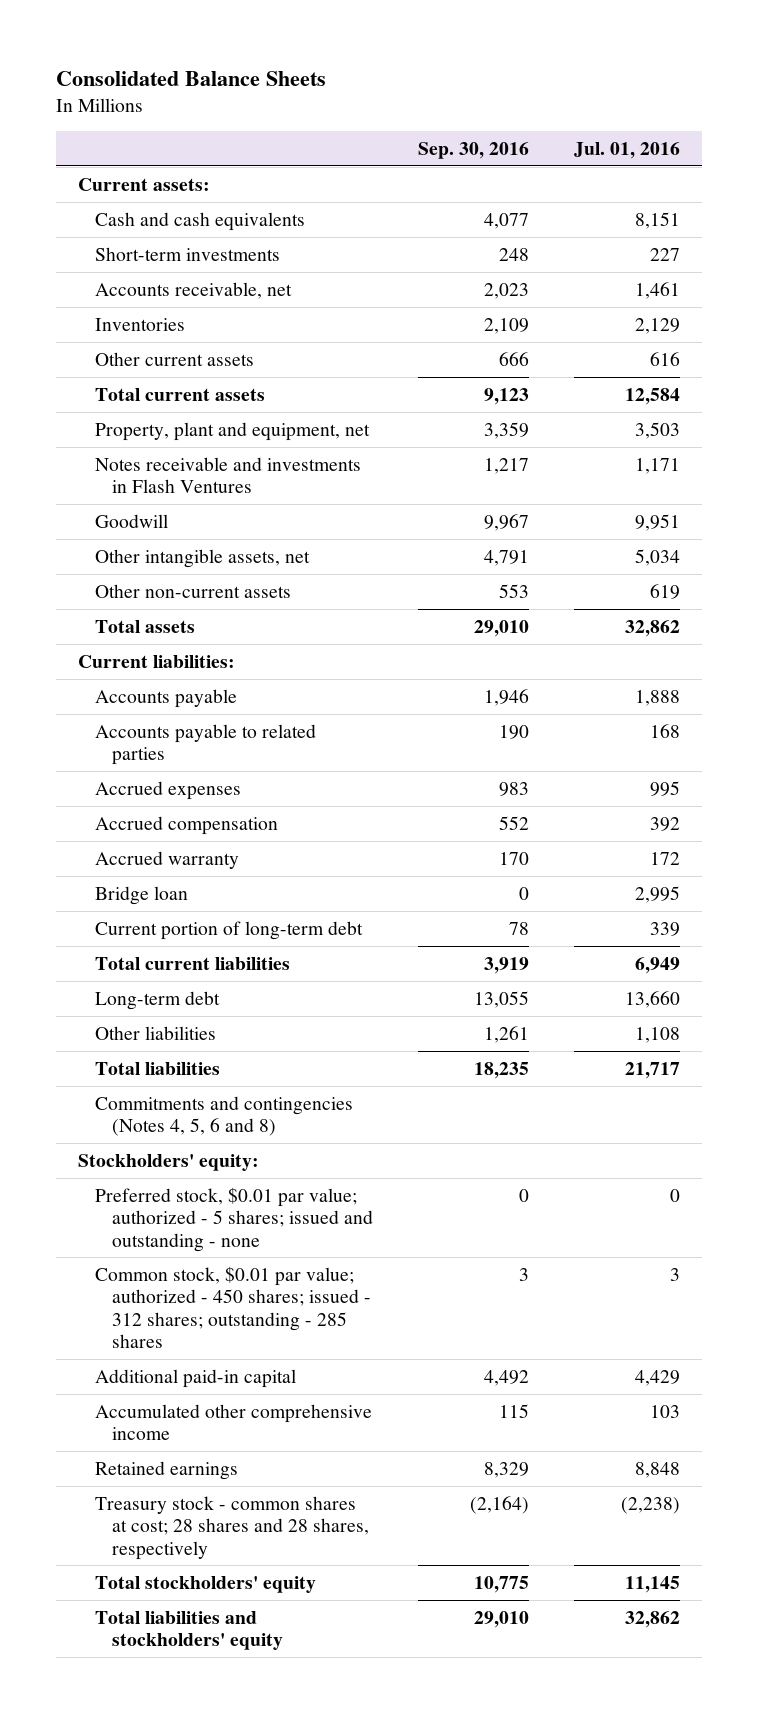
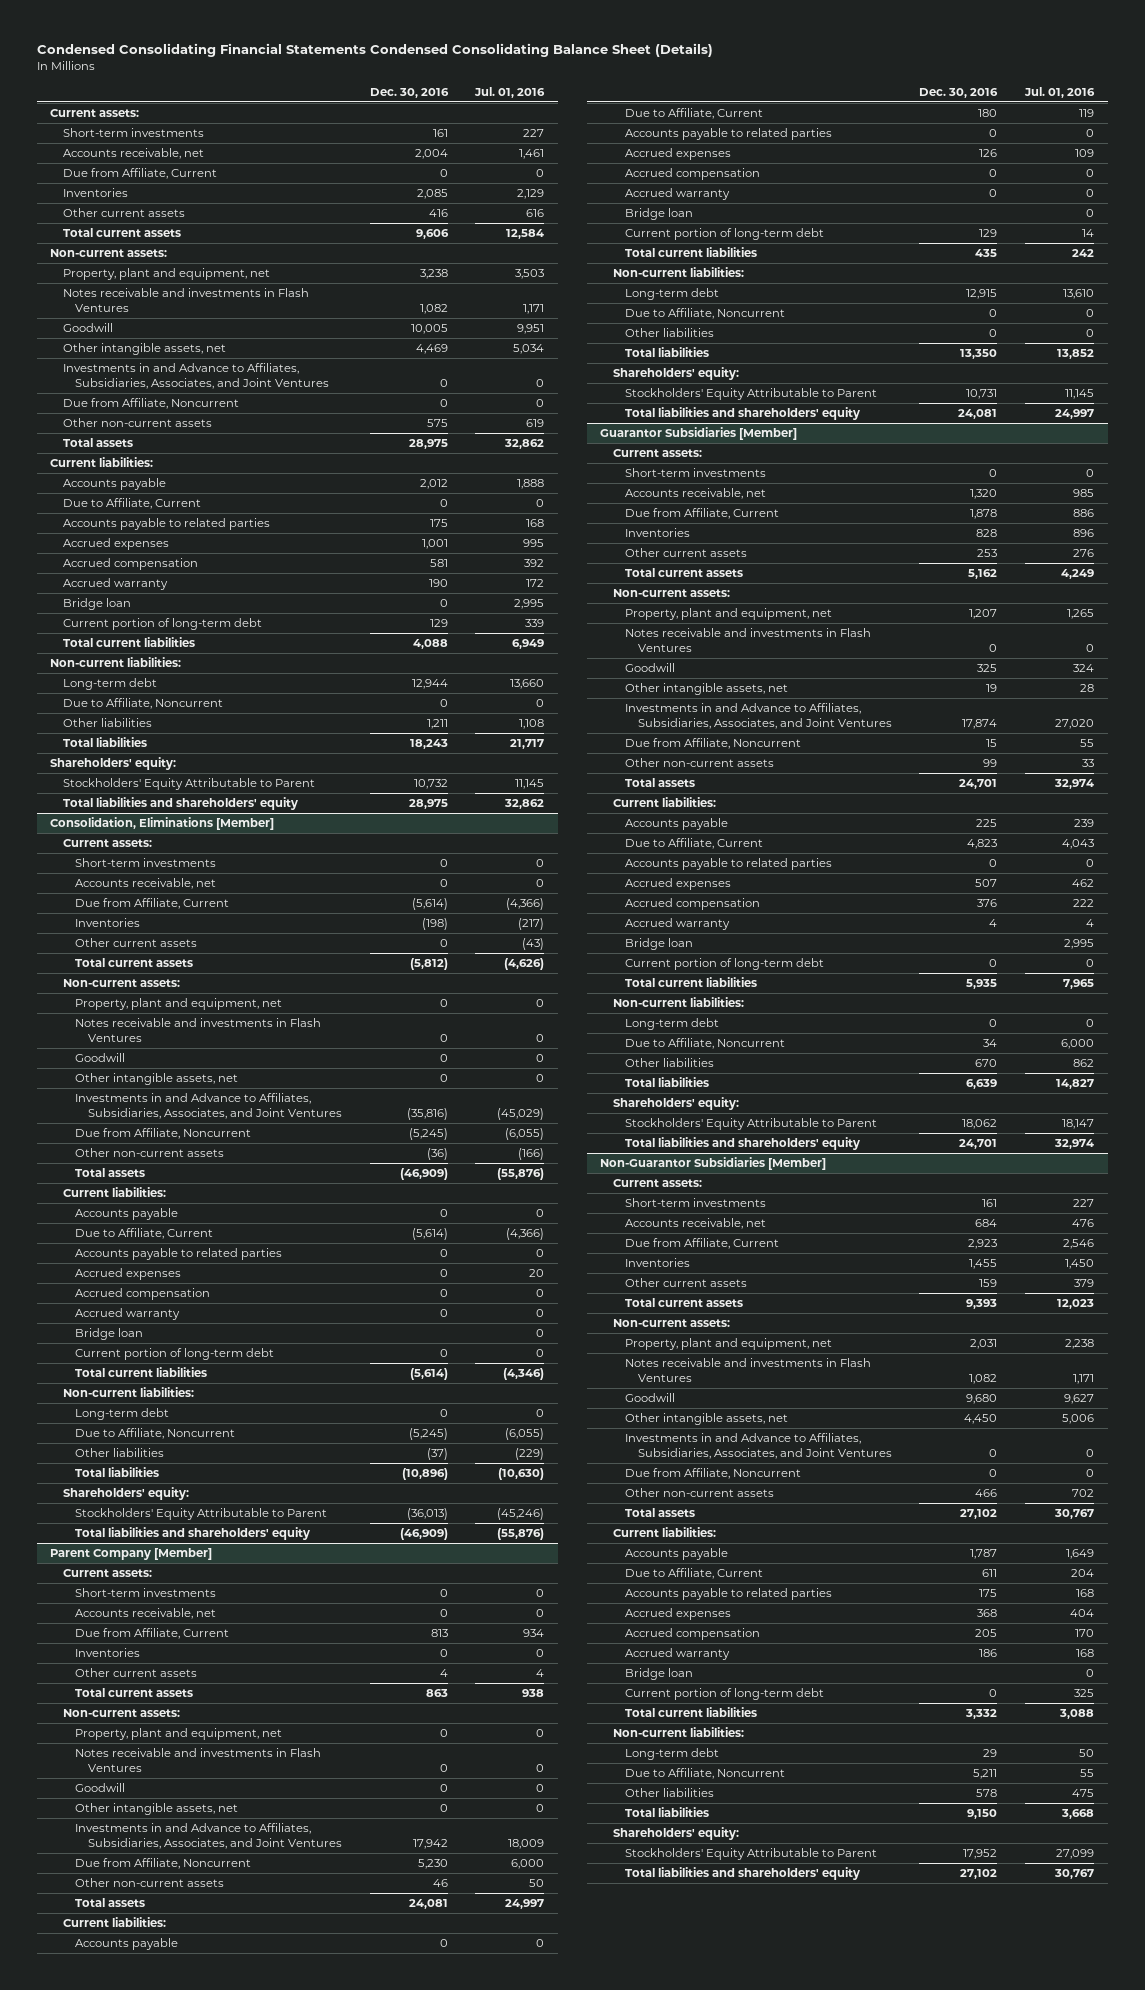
[55,70,326,86] Consolidated Balance Sheets -> [36,43,713,58] Condensed Consolidating Financial Statements Condensed Consolidating Balance Sheet (Details)
[417,141,529,159] Sep. 30, 2016 -> none
none -> [369,87,449,98] Dec. 30, 2016
[95,211,306,231] Cash and cash equivalents -> none
none -> [62,168,217,180] Due from Affiliate, Current
none -> [50,249,168,258] Non-current assets:
none -> [62,363,330,389] Investments in and Advance to Affiliates, Subsidiaries, Associates, and Joint Ventures
none -> [62,398,239,410] Due from Affiliate, Noncurrent
none -> [62,498,201,510] Due to Affiliate, Current
none -> [50,657,182,668] Non-current liabilities:
none -> [62,698,223,710] Due to Affiliate, Noncurrent
[95,1095,354,1137] Commitments and contingencies (Notes 4, 5, 6 and 8) -> none
[95,1186,374,1252] Preferred stock, $0.01 par value; authorized - 5 shares; issued and outstanding - none -> none
[95,1265,372,1348] Common stock, $0.01 par value; authorized - 450 shares; issued - 312 shares; outstanding - 285 shares -> none
[95,1368,297,1388] Additional paid-in capital -> none
[95,1403,373,1441] Accumulated other comprehensive income -> none
[95,1460,239,1480] Retained earnings -> none
[95,1495,370,1560] Treasury stock - common shares at cost; 28 shares and 28 shares, respectively -> none
[78,1153,260,1171] Stockholders' equity: -> [50,757,177,771] Shareholders' equity:
[95,1575,317,1593] Total stockholders' equity -> [62,778,315,791] Stockholders' Equity Attributable to Parent
[95,1610,284,1651] Total liabilities and stockholders' equity -> [62,797,298,811] Total liabilities and shareholders' equity
none -> [50,817,275,831] Consolidation, Eliminations [Member]
none -> [62,839,152,848] Current assets:
none -> [75,858,217,868] Short-term investments
none -> [75,878,217,890] Accounts receivable, net
none -> [75,898,230,910] Due from Affiliate, Current
none -> [75,918,141,928] Inventories
none -> [75,938,198,948] Other current assets
none -> [75,958,194,968] Total current assets
none -> [62,979,180,988] Non-current assets:
none -> [75,998,283,1011] Property, plant and equipment, net
none -> [75,1018,322,1042] Notes receivable and investments in Flash Ventures
none -> [75,1053,126,1063] Goodwill
none -> [75,1073,239,1086] Other intangible assets, net
none -> [75,1093,342,1119] Investments in and Advance to Affiliates, Subsidiaries, Associates, and Joint Ventures
none -> [75,1128,252,1140] Due from Affiliate, Noncurrent
none -> [75,1148,225,1158] Other non-current assets
none -> [75,1168,146,1178] Total assets
none -> [62,1187,166,1198] Current liabilities:
none -> [75,1208,179,1221] Accounts payable
none -> [75,1228,214,1240] Due to Affiliate, Current
none -> [75,1248,283,1261] Accounts payable to related parties
none -> [75,1268,182,1281] Accrued expenses
none -> [75,1288,211,1301] Accrued compensation
none -> [75,1308,181,1321] Accrued warranty
none -> [75,1328,144,1341] Bridge loan
none -> [75,1348,275,1361] Current portion of long-term debt
none -> [75,1367,208,1378] Total current liabilities
none -> [62,1387,194,1398] Non-current liabilities:
none -> [75,1408,170,1421] Long-term debt
none -> [75,1428,236,1440] Due to Affiliate, Noncurrent
none -> [75,1448,165,1458] Other liabilities
none -> [75,1467,160,1478] Total liabilities
none -> [62,1487,189,1501] Shareholders' equity:
none -> [75,1508,328,1521] Stockholders' Equity Attributable to Parent
none -> [75,1527,311,1541] Total liabilities and shareholders' equity
none -> [50,1548,213,1561] Parent Company [Member]
none -> [62,1569,152,1578] Current assets:
none -> [75,1588,217,1598] Short-term investments
none -> [75,1608,217,1620] Accounts receivable, net
none -> [75,1628,230,1640] Due from Affiliate, Current
none -> [75,1648,141,1658] Inventories
none -> [75,1668,198,1678] Other current assets
none -> [75,1688,194,1698] Total current assets
none -> [62,1709,180,1718] Non-current assets:
none -> [75,1728,283,1741] Property, plant and equipment, net
none -> [75,1748,322,1772] Notes receivable and investments in Flash Ventures
none -> [75,1783,126,1793] Goodwill
none -> [75,1803,239,1816] Other intangible assets, net
none -> [75,1823,342,1849] Investments in and Advance to Affiliates, Subsidiaries, Associates, and Joint Ventures
none -> [75,1858,252,1870] Due from Affiliate, Noncurrent
none -> [75,1878,225,1888] Other non-current assets
none -> [75,1898,146,1908] Total assets
none -> [62,1917,166,1928] Current liabilities:
none -> [75,1938,179,1951] Accounts payable
none -> [625,108,764,120] Due to Affiliate, Current
none -> [625,128,833,141] Accounts payable to related parties
none -> [625,148,732,161] Accrued expenses
none -> [625,168,761,181] Accrued compensation
none -> [625,188,731,201] Accrued warranty
none -> [625,208,694,221] Bridge loan
none -> [625,228,825,241] Current portion of long-term debt
none -> [625,247,758,258] Total current liabilities
none -> [612,267,744,278] Non-current liabilities:
none -> [625,288,720,301] Long-term debt
none -> [625,308,786,320] Due to Affiliate, Noncurrent
none -> [625,328,715,338] Other liabilities
none -> [625,347,710,358] Total liabilities
none -> [612,367,739,381] Shareholders' equity:
none -> [625,388,878,401] Stockholders' Equity Attributable to Parent
none -> [625,407,861,421] Total liabilities and shareholders' equity
none -> [600,427,798,441] Guarantor Subsidiaries [Member]
none -> [612,449,702,458] Current assets:
none -> [625,468,767,478] Short-term investments
none -> [625,488,767,500] Accounts receivable, net
none -> [625,508,780,520] Due from Affiliate, Current
none -> [625,528,691,538] Inventories
none -> [625,548,748,558] Other current assets
none -> [625,568,744,578] Total current assets
none -> [612,589,730,598] Non-current assets:
none -> [625,608,833,621] Property, plant and equipment, net
none -> [625,628,872,652] Notes receivable and investments in Flash Ventures
none -> [625,663,676,673] Goodwill
none -> [625,683,789,696] Other intangible assets, net
none -> [625,703,892,729] Investments in and Advance to Affiliates, Subsidiaries, Associates, and Joint Ventures
none -> [625,738,802,750] Due from Affiliate, Noncurrent
none -> [625,758,775,768] Other non-current assets
none -> [625,778,696,788] Total assets
none -> [612,797,716,808] Current liabilities:
none -> [625,818,729,831] Accounts payable
none -> [625,838,764,850] Due to Affiliate, Current
none -> [625,858,833,871] Accounts payable to related parties
none -> [625,878,732,891] Accrued expenses
none -> [625,898,761,911] Accrued compensation
none -> [625,918,731,931] Accrued warranty
none -> [625,938,694,951] Bridge loan
none -> [625,958,825,971] Current portion of long-term debt
none -> [625,977,758,988] Total current liabilities
none -> [612,997,744,1008] Non-current liabilities:
none -> [625,1018,720,1031] Long-term debt
none -> [625,1038,786,1050] Due to Affiliate, Noncurrent
none -> [625,1058,715,1068] Other liabilities
none -> [625,1077,710,1088] Total liabilities
none -> [612,1097,739,1111] Shareholders' equity:
none -> [625,1118,878,1131] Stockholders' Equity Attributable to Parent
none -> [625,1137,861,1151] Total liabilities and shareholders' equity
none -> [600,1157,827,1171] Non-Guarantor Subsidiaries [Member]
none -> [612,1179,702,1188] Current assets:
none -> [625,1198,767,1208] Short-term investments
none -> [625,1218,767,1230] Accounts receivable, net
none -> [625,1238,780,1250] Due from Affiliate, Current
none -> [625,1258,691,1268] Inventories
none -> [625,1278,748,1288] Other current assets
none -> [625,1298,744,1308] Total current assets
none -> [612,1319,730,1328] Non-current assets:
none -> [625,1338,833,1351] Property, plant and equipment, net
none -> [625,1358,872,1382] Notes receivable and investments in Flash Ventures
none -> [625,1393,676,1403] Goodwill
none -> [625,1413,789,1426] Other intangible assets, net
none -> [625,1433,892,1459] Investments in and Advance to Affiliates, Subsidiaries, Associates, and Joint Ventures
none -> [625,1468,802,1480] Due from Affiliate, Noncurrent
none -> [625,1488,775,1498] Other non-current assets
none -> [625,1508,696,1518] Total assets
none -> [612,1527,716,1538] Current liabilities:
none -> [625,1548,729,1561] Accounts payable
none -> [625,1568,764,1580] Due to Affiliate, Current
none -> [625,1588,833,1601] Accounts payable to related parties
none -> [625,1608,732,1621] Accrued expenses
none -> [625,1628,761,1641] Accrued compensation
none -> [625,1648,731,1661] Accrued warranty
none -> [625,1668,694,1681] Bridge loan
none -> [625,1688,825,1701] Current portion of long-term debt
none -> [625,1707,758,1718] Total current liabilities
none -> [612,1727,744,1738] Non-current liabilities:
none -> [625,1748,720,1761] Long-term debt
none -> [625,1768,786,1780] Due to Affiliate, Noncurrent
none -> [625,1788,715,1798] Other liabilities
none -> [625,1807,710,1818] Total liabilities
none -> [612,1827,739,1841] Shareholders' equity:
none -> [625,1848,878,1861] Stockholders' Equity Attributable to Parent
none -> [625,1867,861,1881] Total liabilities and shareholders' equity

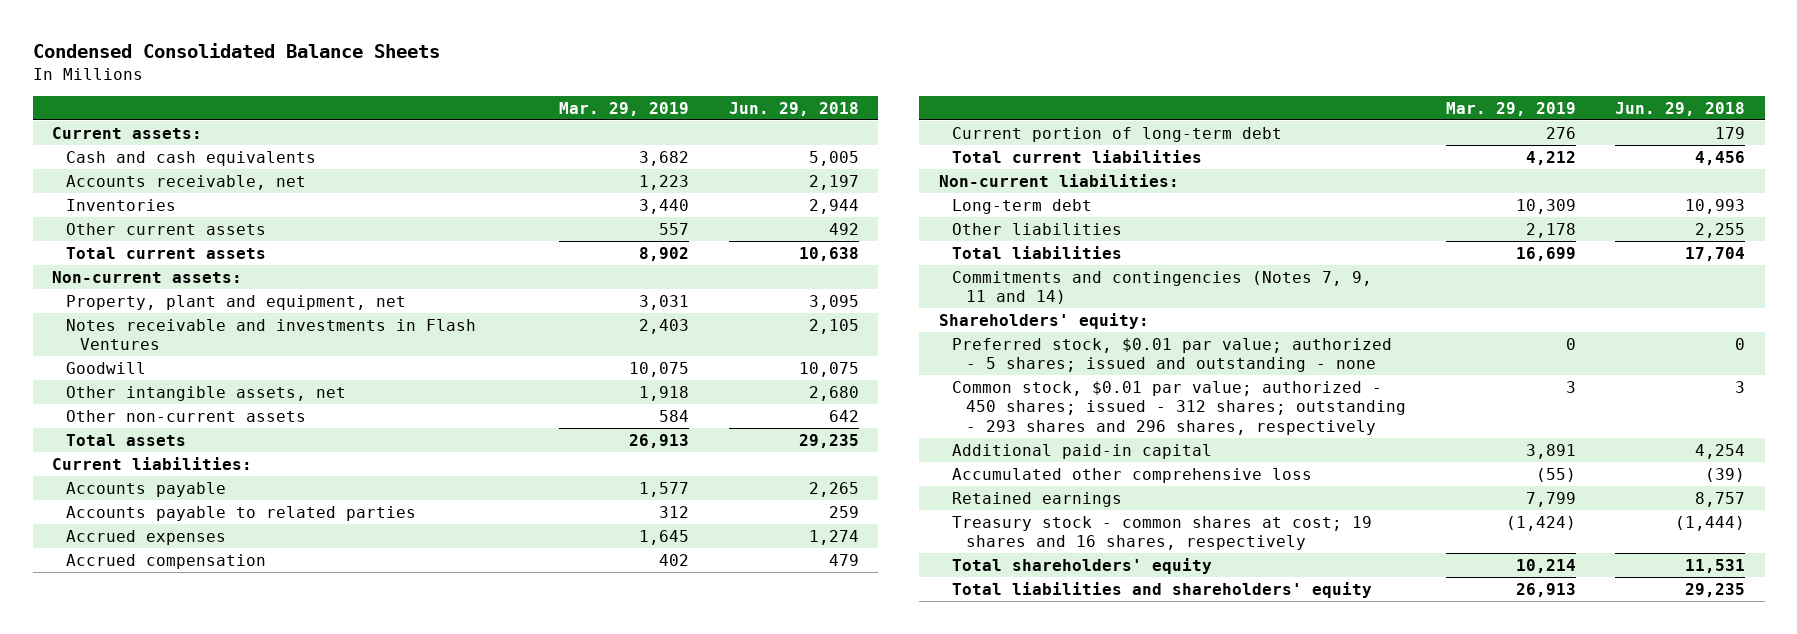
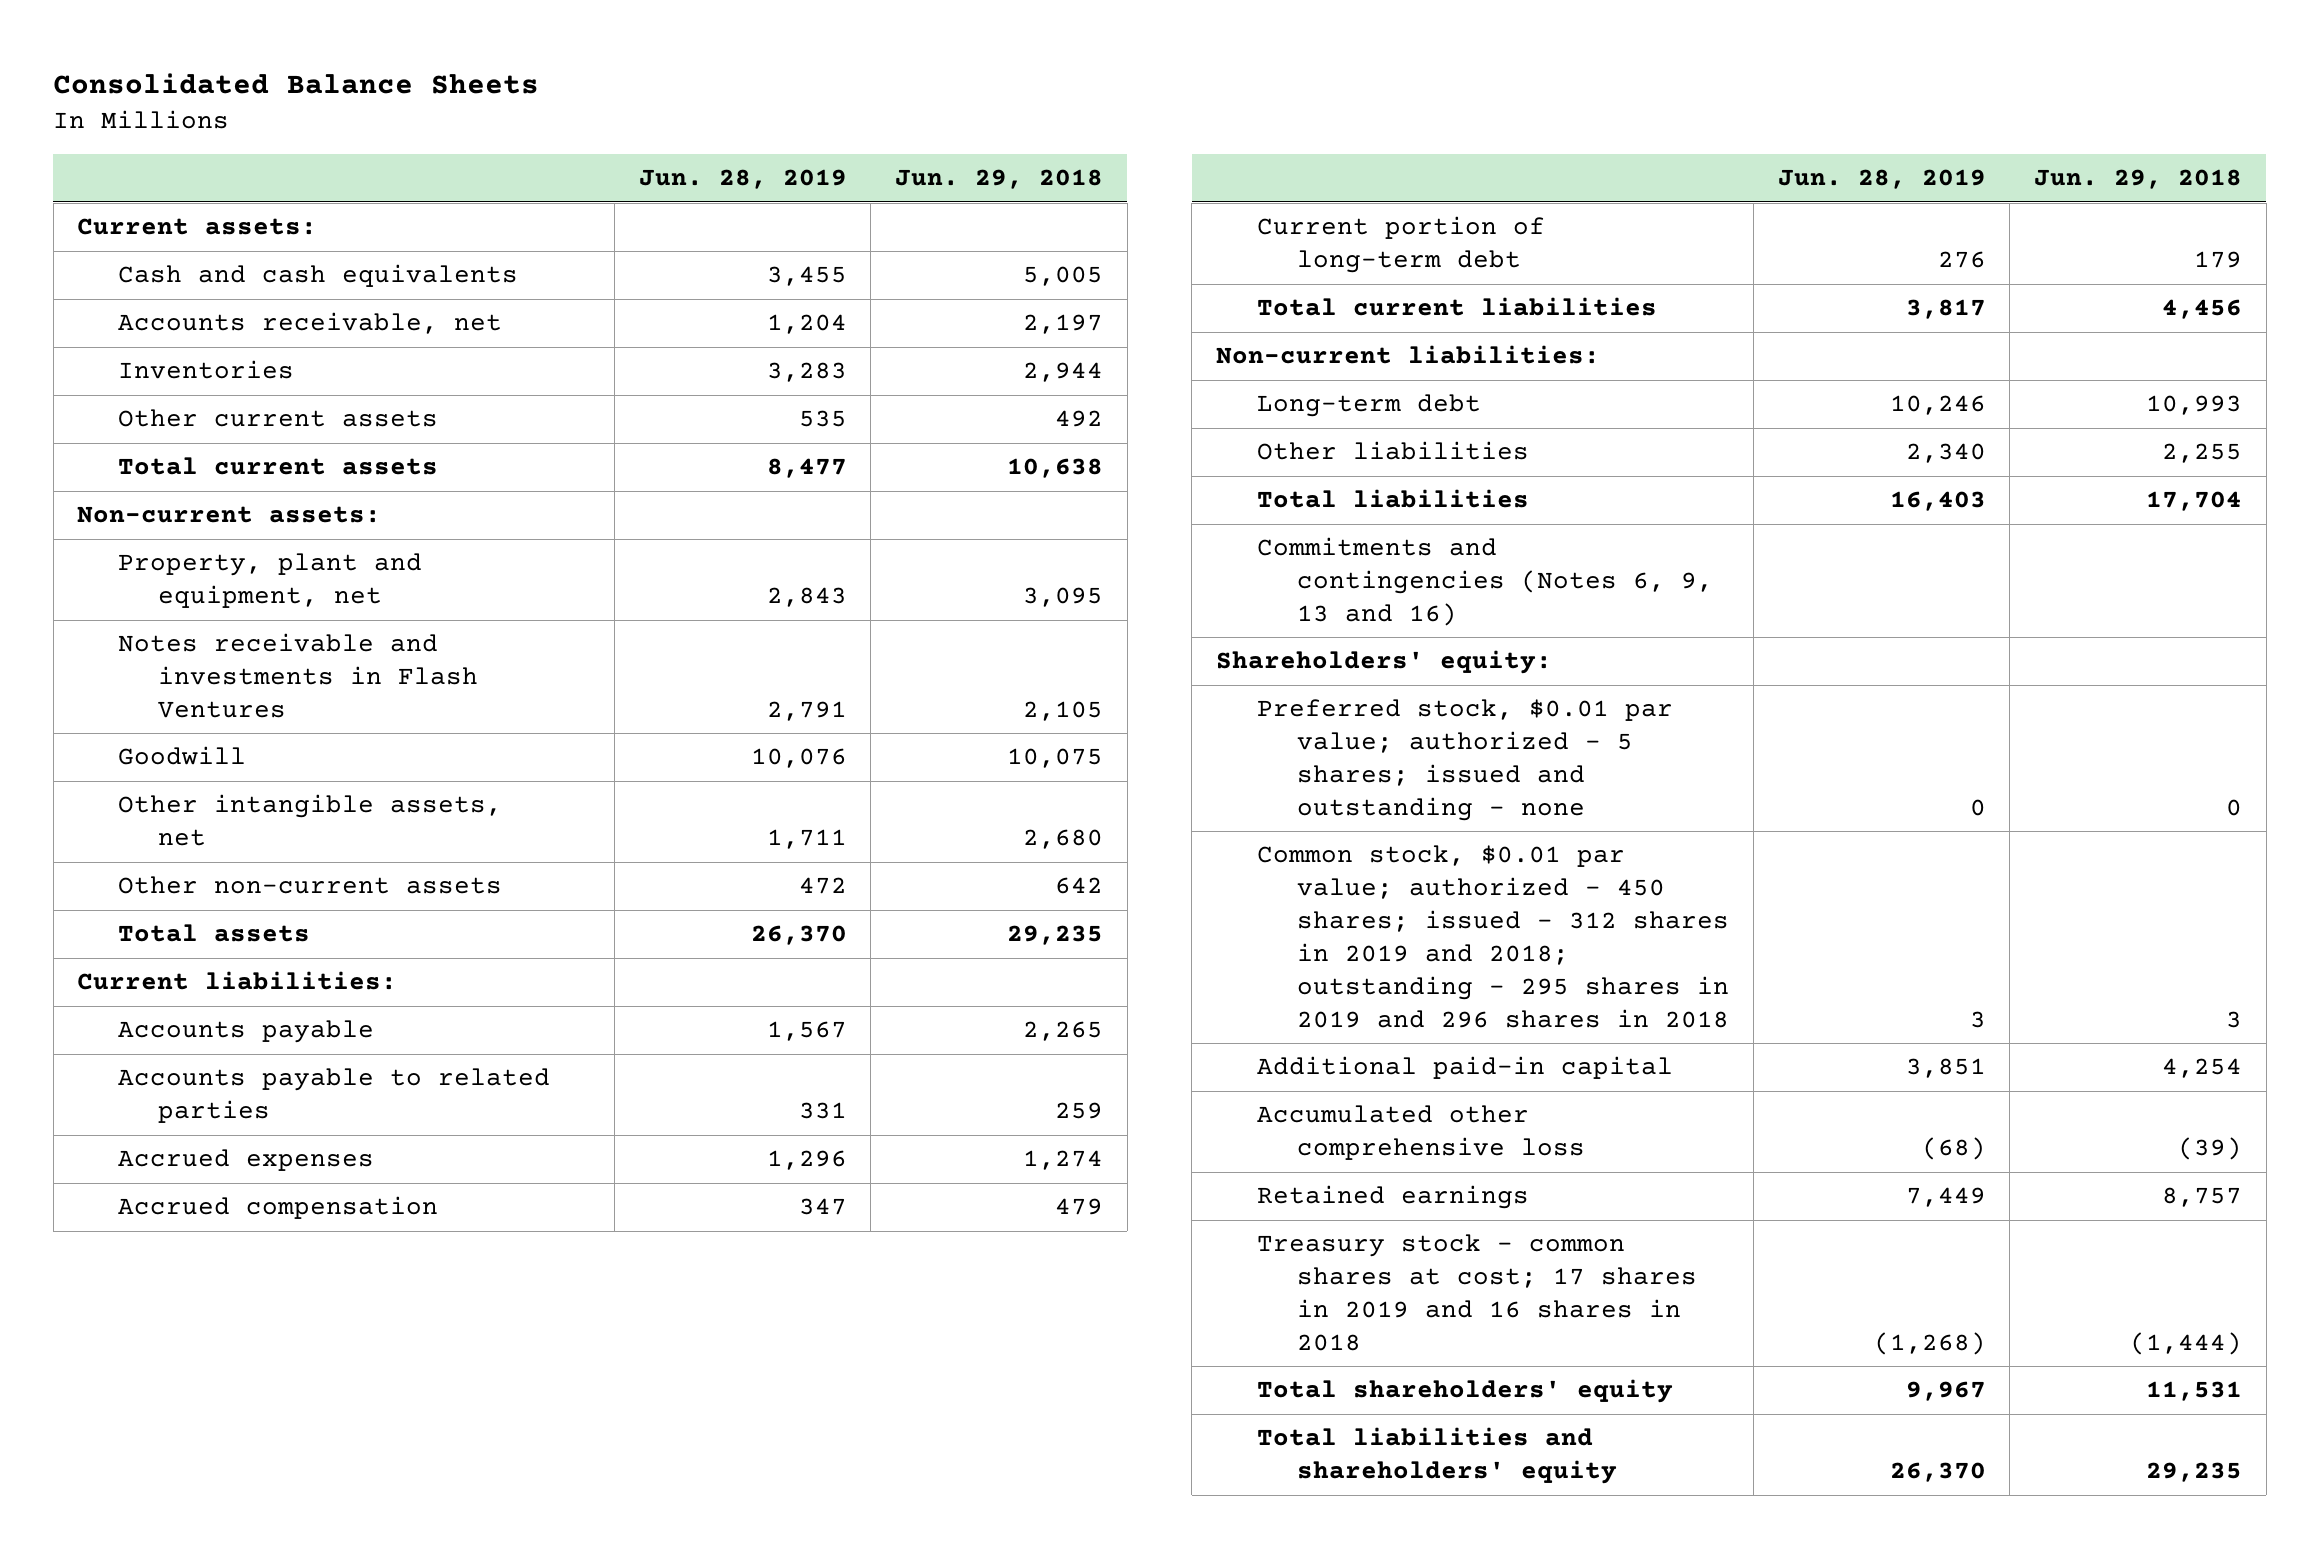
[32,42,440,58] Condensed Consolidated Balance Sheets -> [53,73,540,95] Consolidated Balance Sheets
[559,101,690,116] Mar. 29, 2019 -> none
none -> [638,169,847,190] Jun. 28, 2019
[952,270,1373,305] Commitments and contingencies (Notes 7, 9, 11 and 14) -> [1256,537,1714,627] Commitments and contingencies (Notes 6, 9, 13 and 16)
[952,380,1407,435] Common stock, $0.01 par value; authorized - 450 shares; issued - 312 shares; outstanding - 293 shares and 296 shares, respectively -> [1256,845,1730,1028] Common stock, $0.01 par value; authorized - 450 shares; issued - 312 shares in 2019 and 2018; outstanding - 295 shares in 2019 and 296 shares in 2018
[952,515,1373,551] Treasury stock - common shares at cost; 19 shares and 16 shares, respectively -> [1256,1234,1698,1351] Treasury stock - common shares at cost; 17 shares in 2019 and 16 shares in 2018

